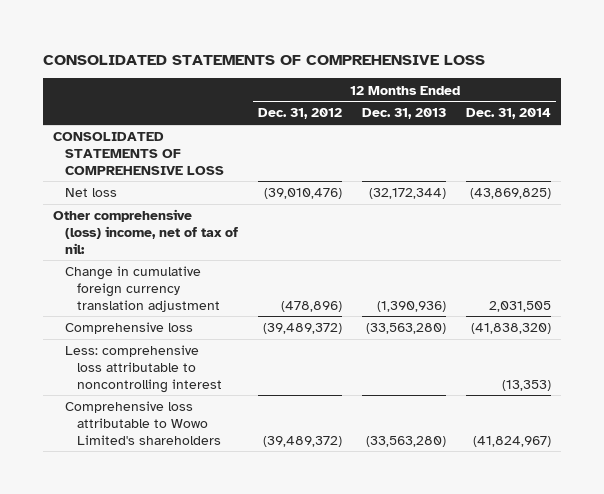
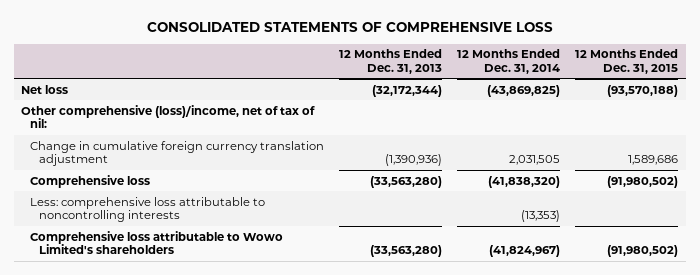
[258,108,343,120] Dec. 31, 2012 -> none
none -> [575,49,679,74] 12 Months Ended Dec. 31, 2015
[53,132,224,175] CONSOLIDATED STATEMENTS OF COMPREHENSIVE LOSS -> none
[53,209,238,254] Other comprehensive (loss) income, net of tax of nil: -> [21,104,316,129] Other comprehensive (loss)/income, net of tax of nil:
[64,345,222,393] Less: comprehensive loss attributable to noncontrolling interest -> [30,196,266,223] Less: comprehensive loss attributable to noncontrolling interests

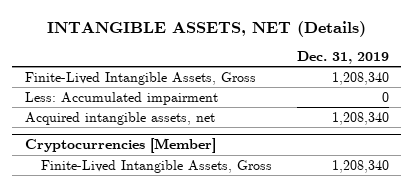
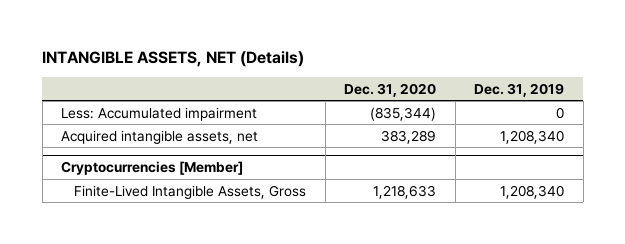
none -> [344,82,437,97] Dec. 31, 2020
[24,71,256,85] Finite-Lived Intangible Assets, Gross -> none

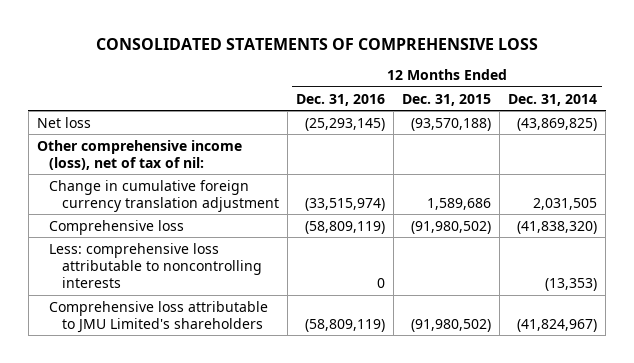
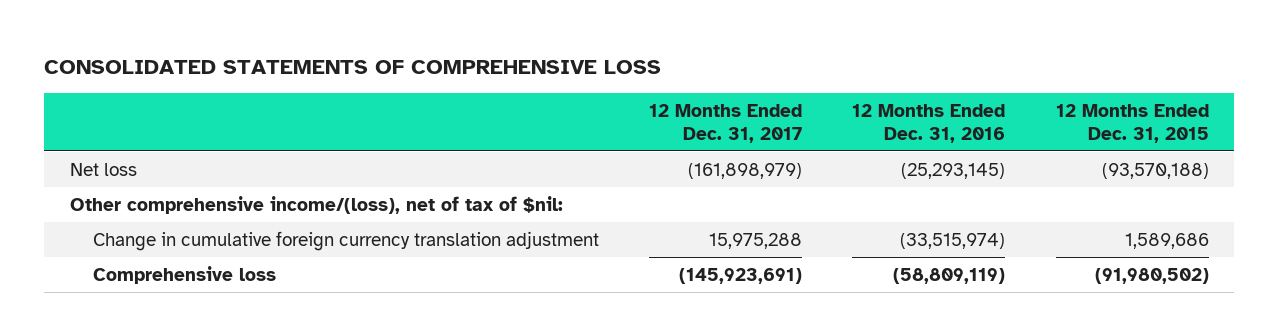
[508,93,598,106] Dec. 31, 2014 -> none
none -> [649,103,803,143] 12 Months Ended Dec. 31, 2017
[36,139,242,170] Other comprehensive income (loss), net of tax of nil: -> [69,195,563,214] Other comprehensive income/(loss), net of tax of $nil:
[49,242,262,288] Less: comprehensive loss attributable to noncontrolling interests -> none
[49,300,269,333] Comprehensive loss attributable to JMU Limited's shareholders -> none

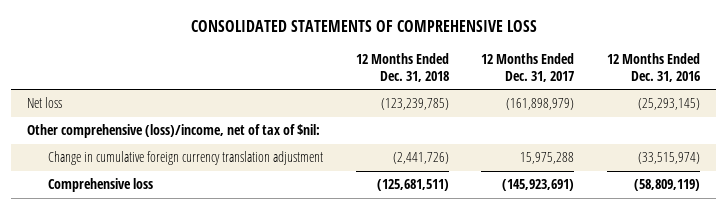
[1055,103,1209,143] 12 Months Ended Dec. 31, 2015 -> none
none -> [355,53,449,82] 12 Months Ended Dec. 31, 2018
[69,195,563,214] Other comprehensive income/(loss), net of tax of $nil: -> [27,124,321,139] Other comprehensive (loss)/income, net of tax of $nil:

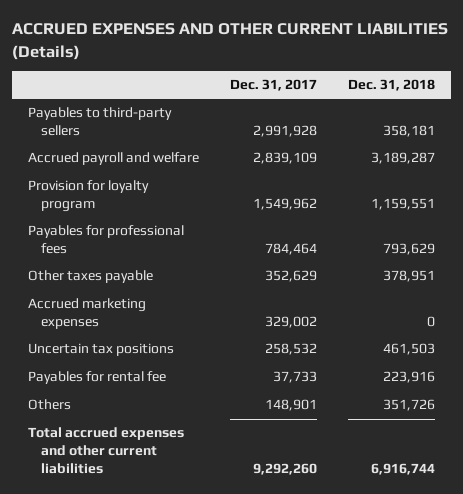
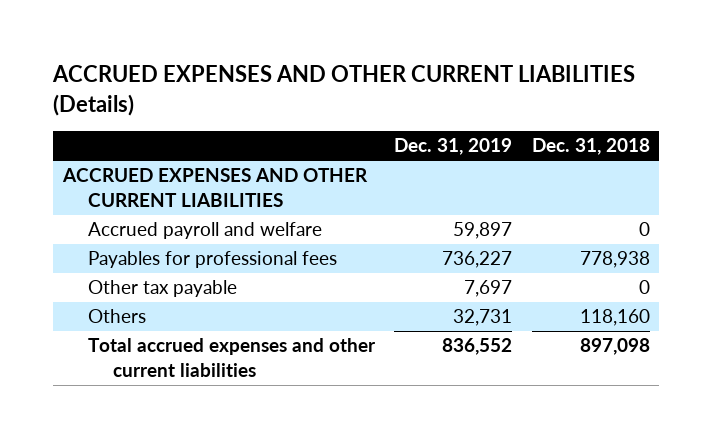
[230,79,318,92] Dec. 31, 2017 -> none
none -> [394,138,513,156] Dec. 31, 2019
[27,107,172,136] Payables to third-party sellers -> none
[27,180,149,212] Provision for loyalty program -> none
[27,298,146,329] Accrued marketing expenses -> none
[27,343,174,357] Uncertain tax positions -> none
[27,371,166,385] Payables for rental fee -> none
none -> [61,168,368,207] ACCRUED EXPENSES AND OTHER CURRENT LIABILITIES
[371,152,436,165] 3,189,287 -> [638,222,650,237] 0
[383,242,436,255] 793,629 -> [579,251,650,269] 778,938
[27,270,153,284] Other taxes payable -> [87,280,237,298] Other tax payable
[383,270,436,283] 378,951 -> [638,280,650,295] 0
[383,399,436,412] 351,726 -> [579,309,650,327] 118,160
[371,462,436,475] 6,916,744 -> [579,338,650,356] 897,098

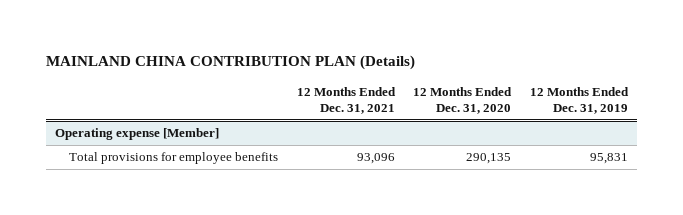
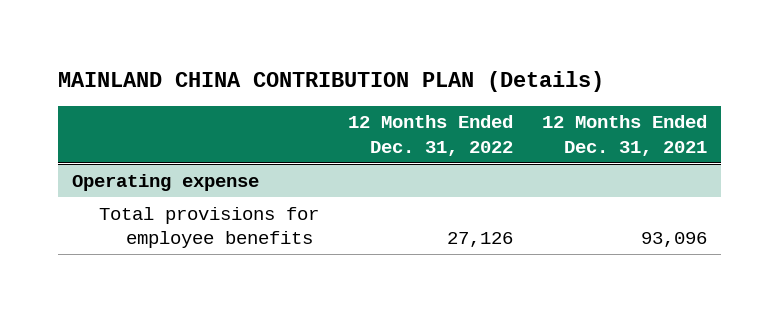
[413,86,513,115] 12 Months Ended Dec. 31, 2020 -> none
[530,86,630,115] 12 Months Ended Dec. 31, 2019 -> none
none -> [347,115,513,156] 12 Months Ended Dec. 31, 2022
[55,128,220,141] Operating expense [Member] -> [71,173,259,191] Operating expense

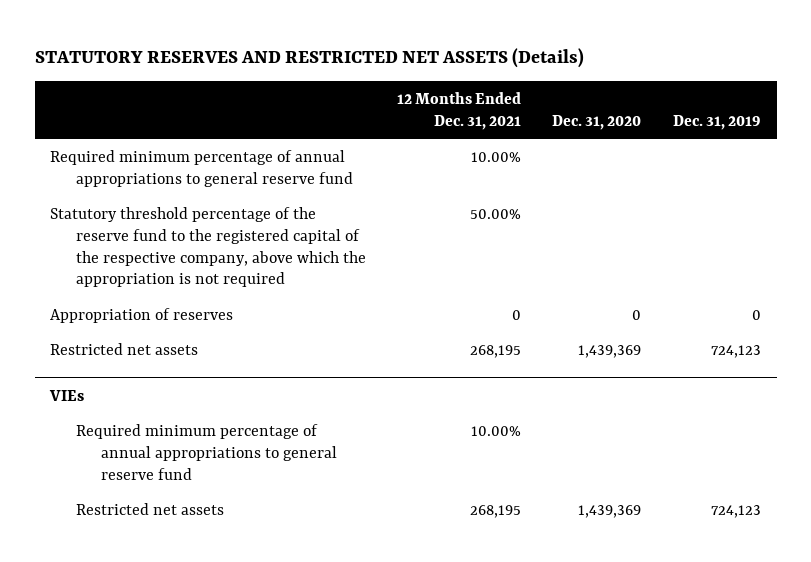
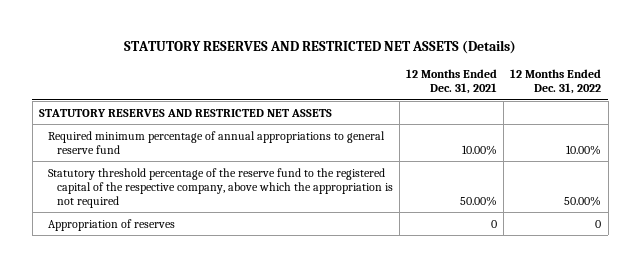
[552,114,642,130] Dec. 31, 2020 -> none
[672,114,761,130] Dec. 31, 2019 -> none
none -> [510,69,602,95] 12 Months Ended Dec. 31, 2022
none -> [39,108,333,117] STATUTORY RESERVES AND RESTRICTED NET ASSETS
[50,342,199,355] Restricted net assets -> none
[49,389,85,401] VIEs -> none
[75,423,337,480] Required minimum percentage of annual appropriations to general reserve fund -> none
[75,502,224,515] Restricted net assets -> none

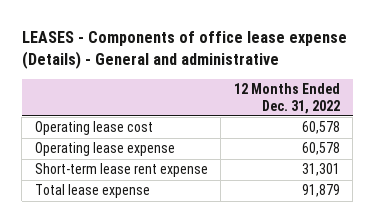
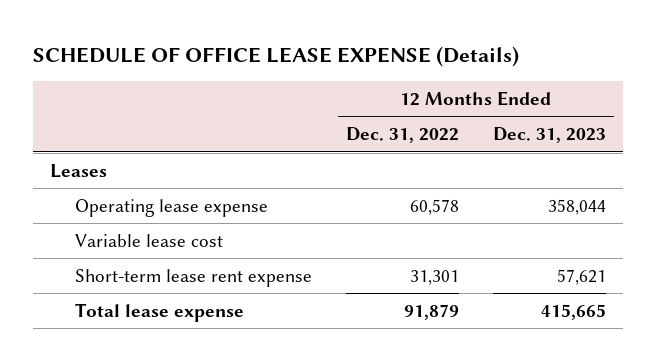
[21,31,347,70] LEASES - Components of office lease expense (Details) - General and administrative -> [33,46,520,68] SCHEDULE OF OFFICE LEASE EXPENSE (Details)
none -> [492,127,606,144] Dec. 31, 2023
[34,121,153,136] Operating lease cost -> none
none -> [49,163,107,178] Leases
none -> [75,233,224,247] Variable lease cost

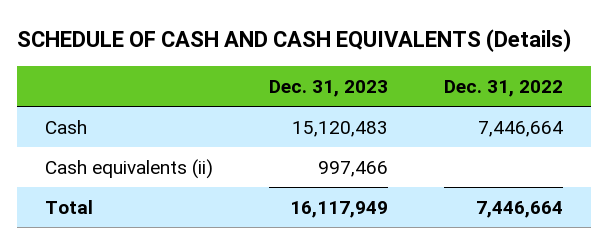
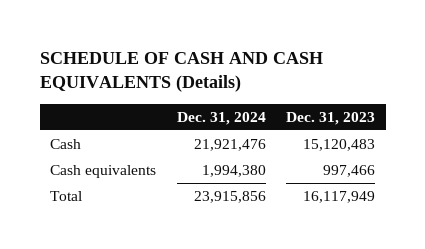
[444,79,564,97] Dec. 31, 2022 -> none
none -> [176,111,266,125] Dec. 31, 2024
[45,158,214,179] Cash equivalents (ii) -> [49,165,156,179] Cash equivalents

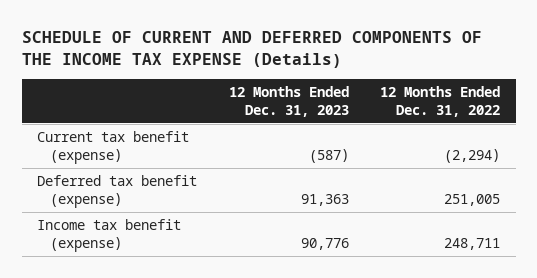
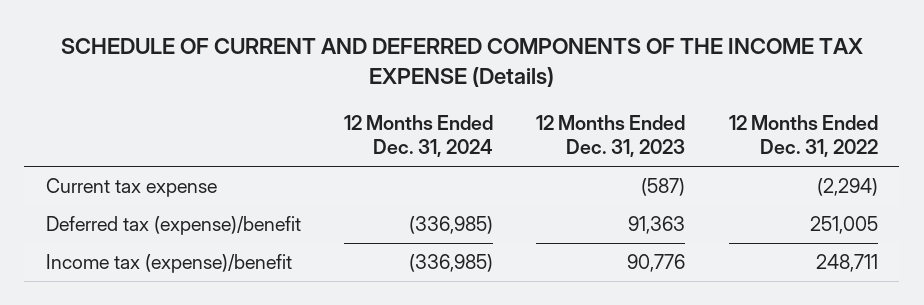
none -> [344,114,494,158] 12 Months Ended Dec. 31, 2024
[37,131,190,164] Current tax benefit (expense) -> [46,177,218,197] Current tax expense
[37,175,198,208] Deferred tax benefit (expense) -> [46,215,302,235] Deferred tax (expense)/benefit
[37,219,182,252] Income tax benefit (expense) -> [46,253,293,273] Income tax (expense)/benefit

